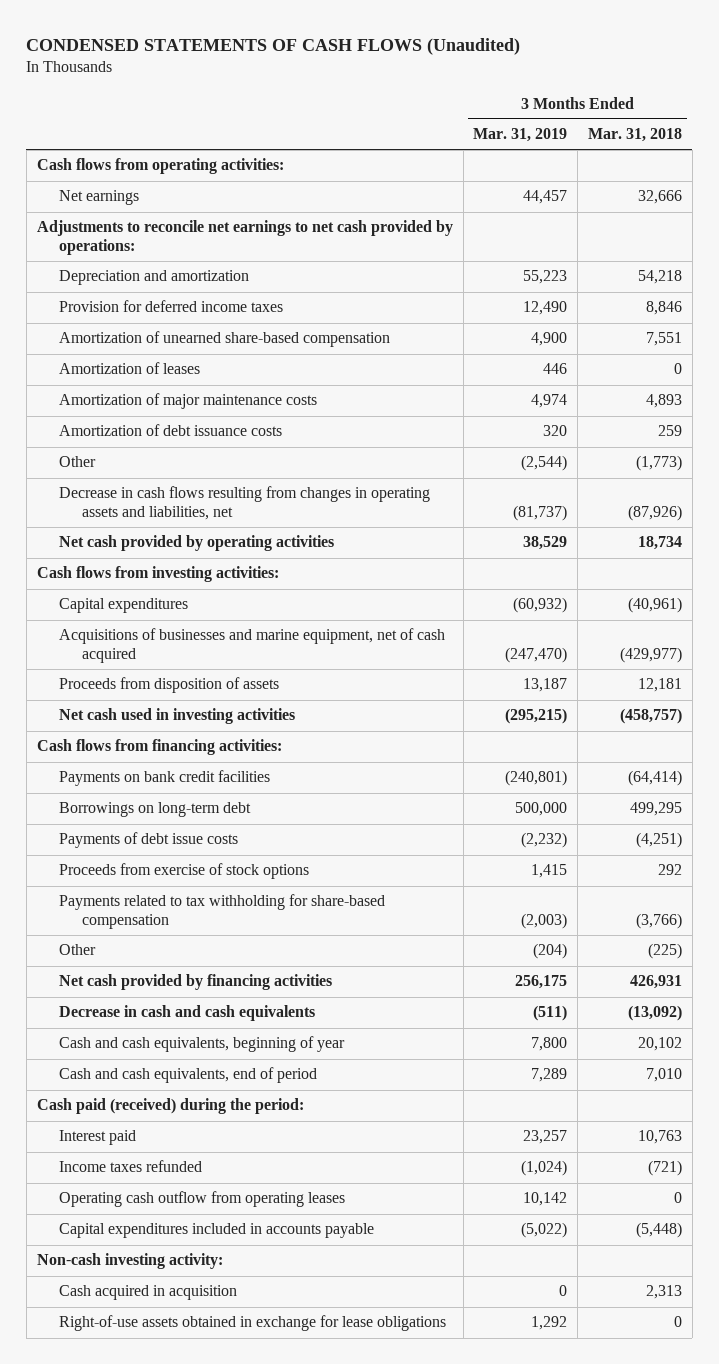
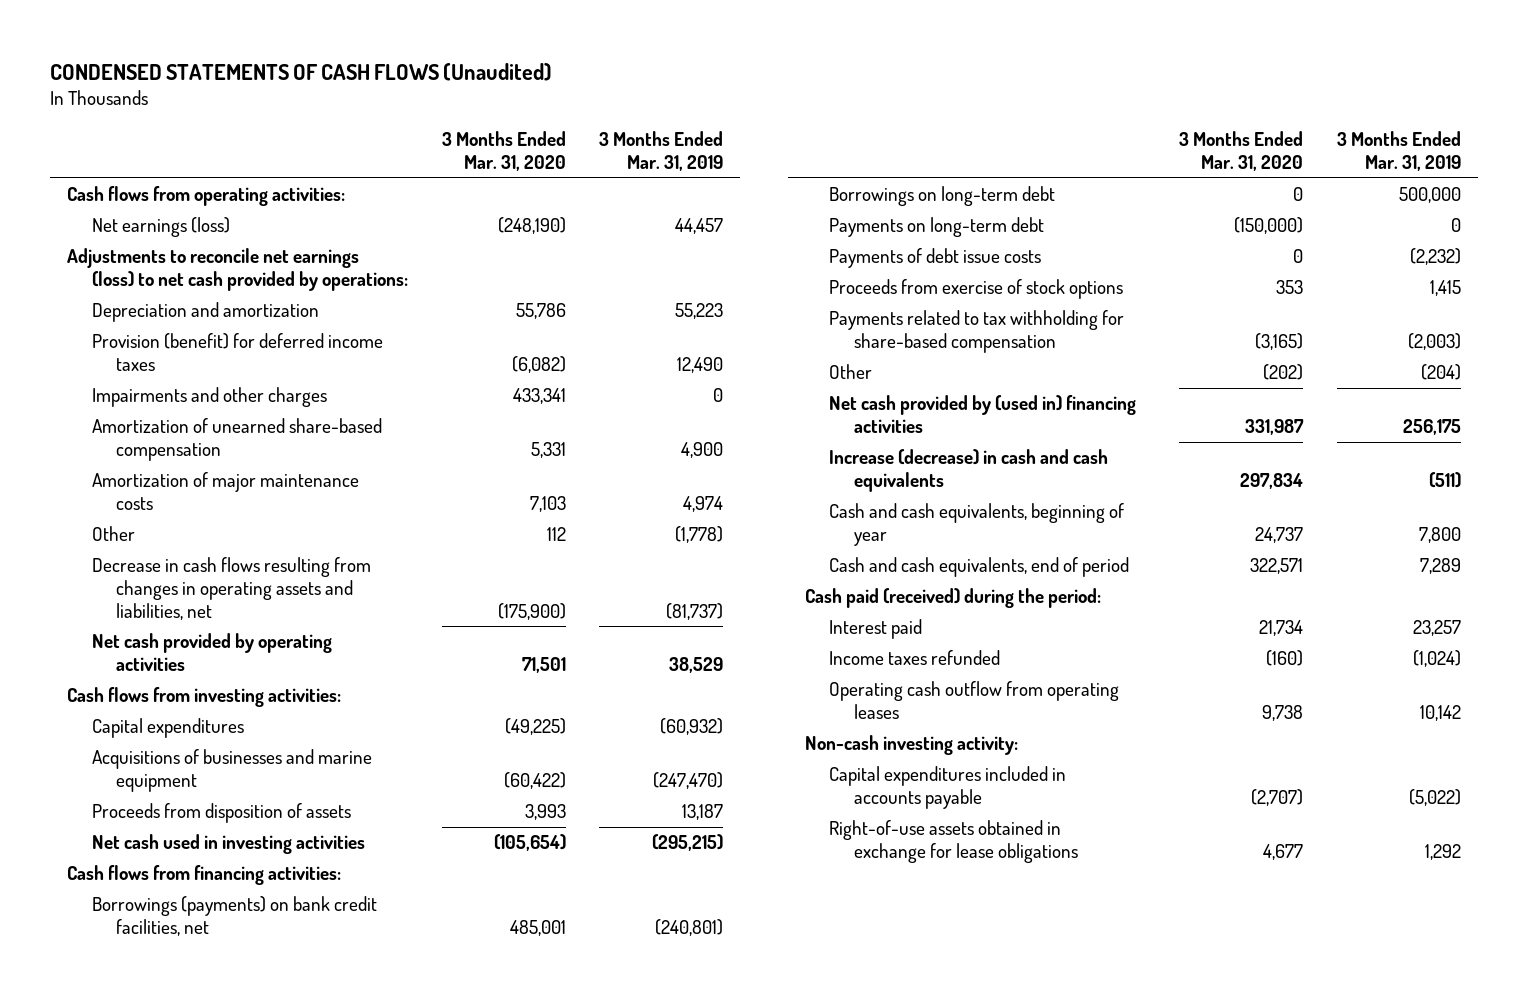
[587,128,682,143] Mar. 31, 2018 -> none
none -> [441,131,566,172] 3 Months Ended Mar. 31, 2020
[59,190,140,206] Net earnings -> [91,217,230,238] Net earnings (loss)
[36,220,453,255] Adjustments to reconcile net earnings to net cash provided by operations: -> [67,248,408,292] Adjustments to reconcile net earnings (loss) to net cash provided by operations:
[59,300,284,313] Provision for deferred income taxes -> [91,333,383,372] Provision (benefit) for deferred income taxes
none -> [91,387,327,408] Impairments and other charges
[59,362,201,375] Amortization of leases -> none
[59,424,283,437] Amortization of debt issuance costs -> none
[521,455,568,472] (2,544) -> [675,526,724,544] (1,778)
[59,628,446,663] Acquisitions of businesses and marine equipment, net of cash acquired -> [91,749,372,793] Acquisitions of businesses and marine equipment
[59,770,271,787] Payments on bank credit facilities -> [91,896,377,937] Borrowings (payments) on bank credit facilities, net
none -> [829,217,1045,238] Payments on long-term debt
[59,974,333,991] Net cash provided by financing activities -> [829,395,1137,434] Net cash provided by (used in) financing activities
[59,1005,316,1022] Decrease in cash and cash equivalents -> [829,449,1109,493] Increase (decrease) in cash and cash equivalents
[59,1285,238,1301] Cash acquired in acquisition -> none
[59,1223,375,1239] Capital expenditures included in accounts payable -> [829,766,1067,810] Capital expenditures included in accounts payable

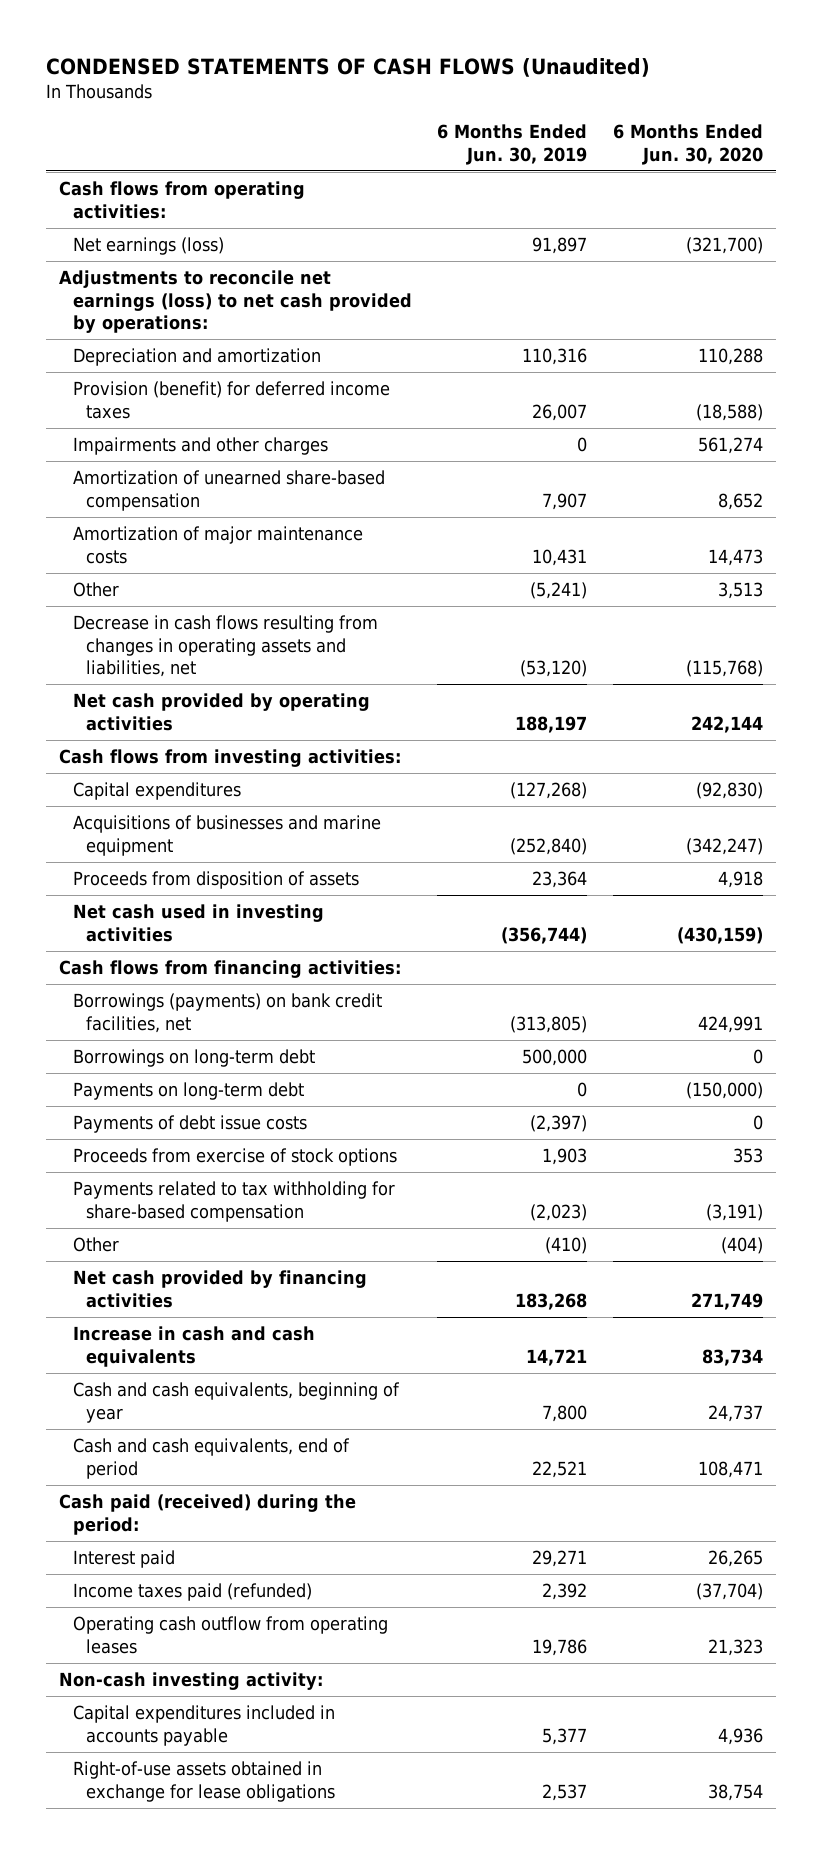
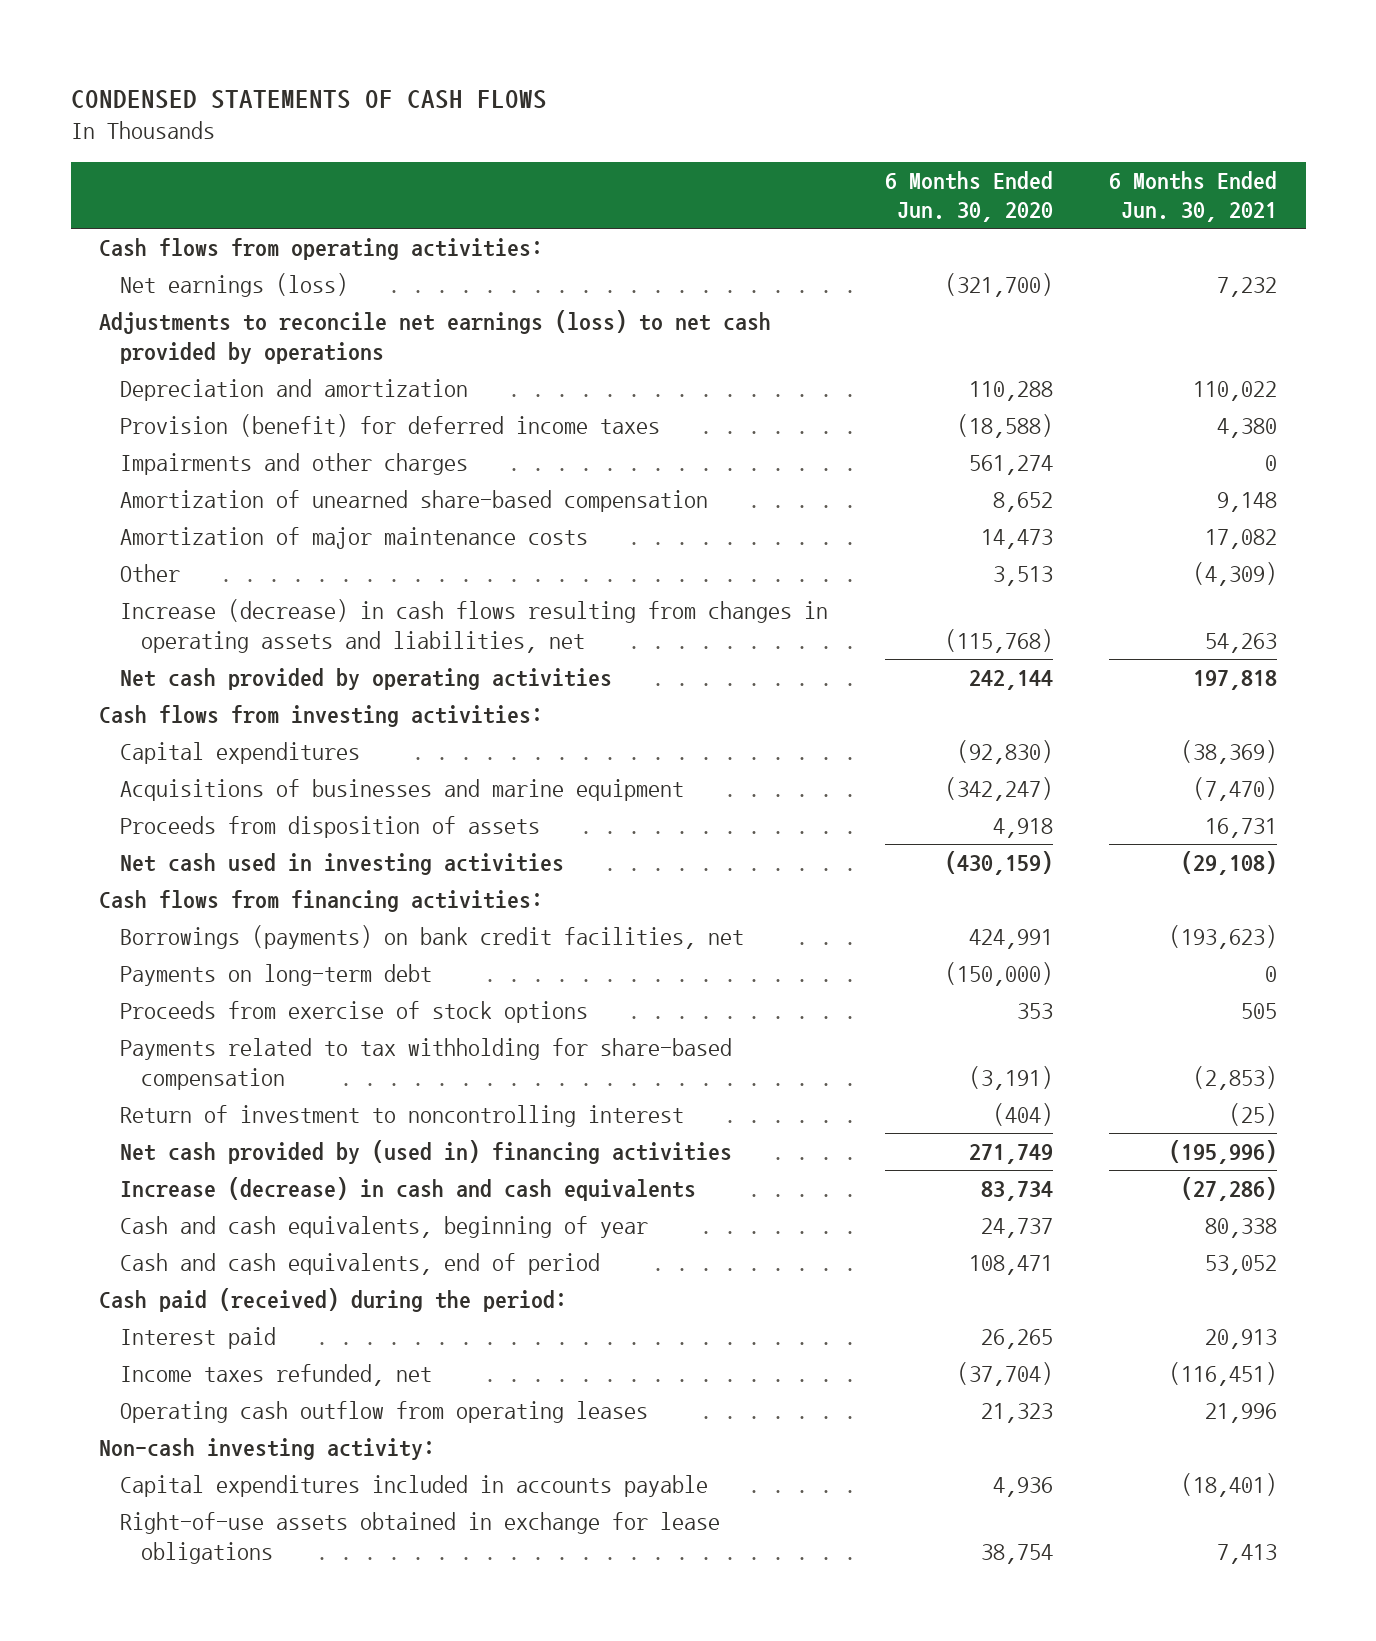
[46,57,651,77] CONDENSED STATEMENTS OF CASH FLOWS (Unaudited) -> [70,89,547,109] CONDENSED STATEMENTS OF CASH FLOWS
[437,124,588,165] 6 Months Ended Jun. 30, 2019 -> none
none -> [1109,170,1278,223] 6 Months Ended Jun. 30, 2021
[59,269,412,334] Adjustments to reconcile net earnings (loss) to net cash provided by operations: -> [99,310,772,364] Adjustments to reconcile net earnings (loss) to net cash provided by operations
[72,614,378,678] Decrease in cash flows resulting from changes in operating assets and liabilities, net -> [120,599,829,653] Increase (decrease) in cash flows resulting from changes in operating assets and liabilities, net
[72,1048,315,1067] Borrowings on long-term debt -> none
[72,1114,307,1133] Payments of debt issue costs -> none
[72,1236,119,1252] Other -> none
none -> [120,1105,685,1128] Return of investment to noncontrolling interest
[72,1269,367,1308] Net cash provided by financing activities -> [120,1140,733,1165] Net cash provided by (used in) financing activities
[72,1325,315,1367] Increase in cash and cash equivalents -> [120,1177,697,1202] Increase (decrease) in cash and cash equivalents
[72,1582,312,1601] Income taxes paid (refunded) -> [120,1364,433,1387] Income taxes refunded, net

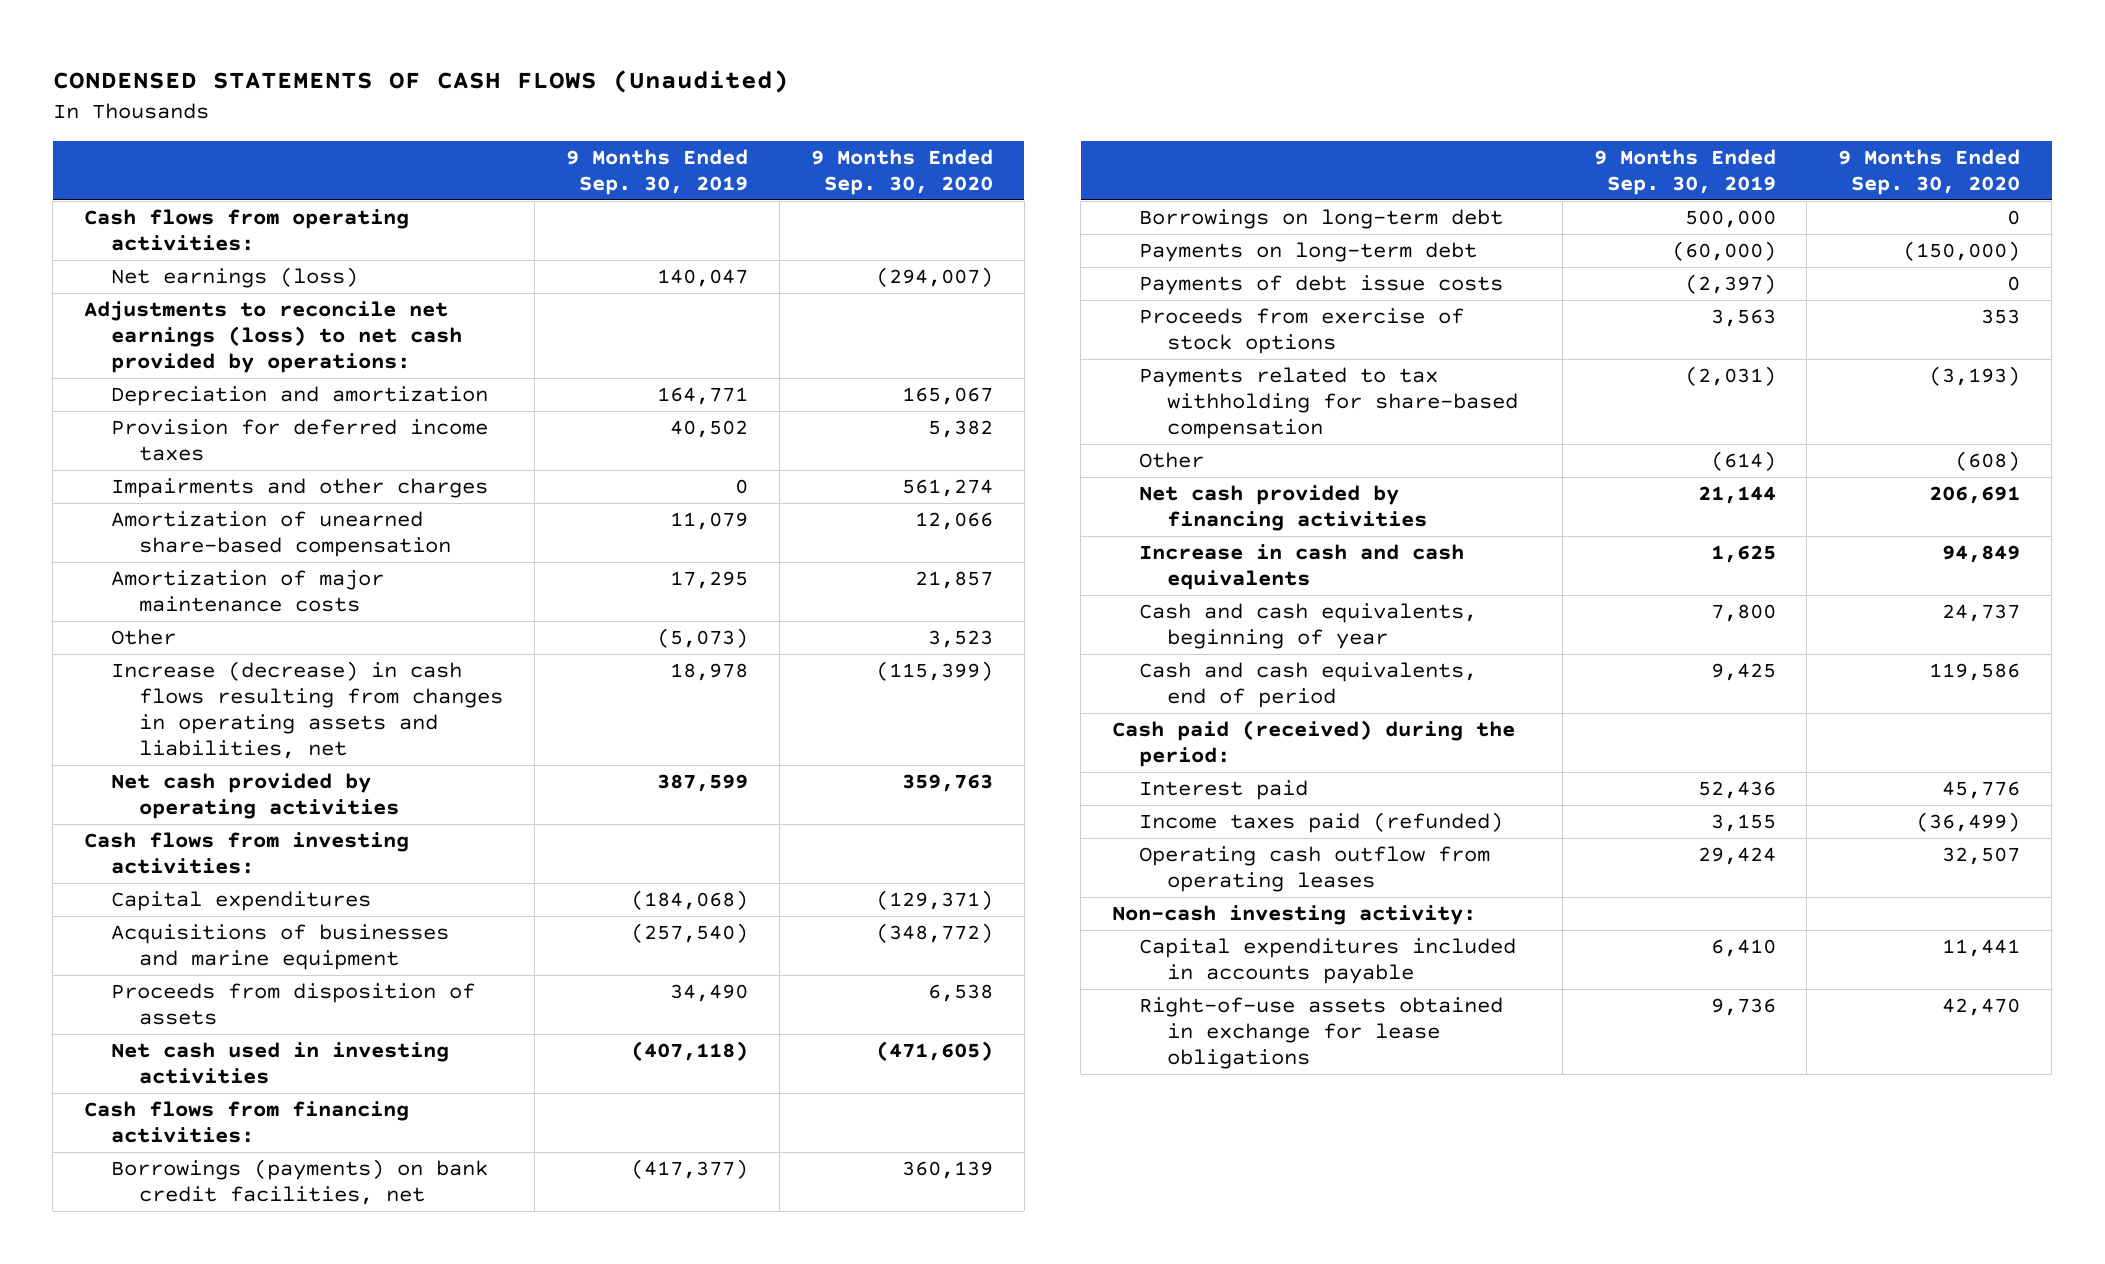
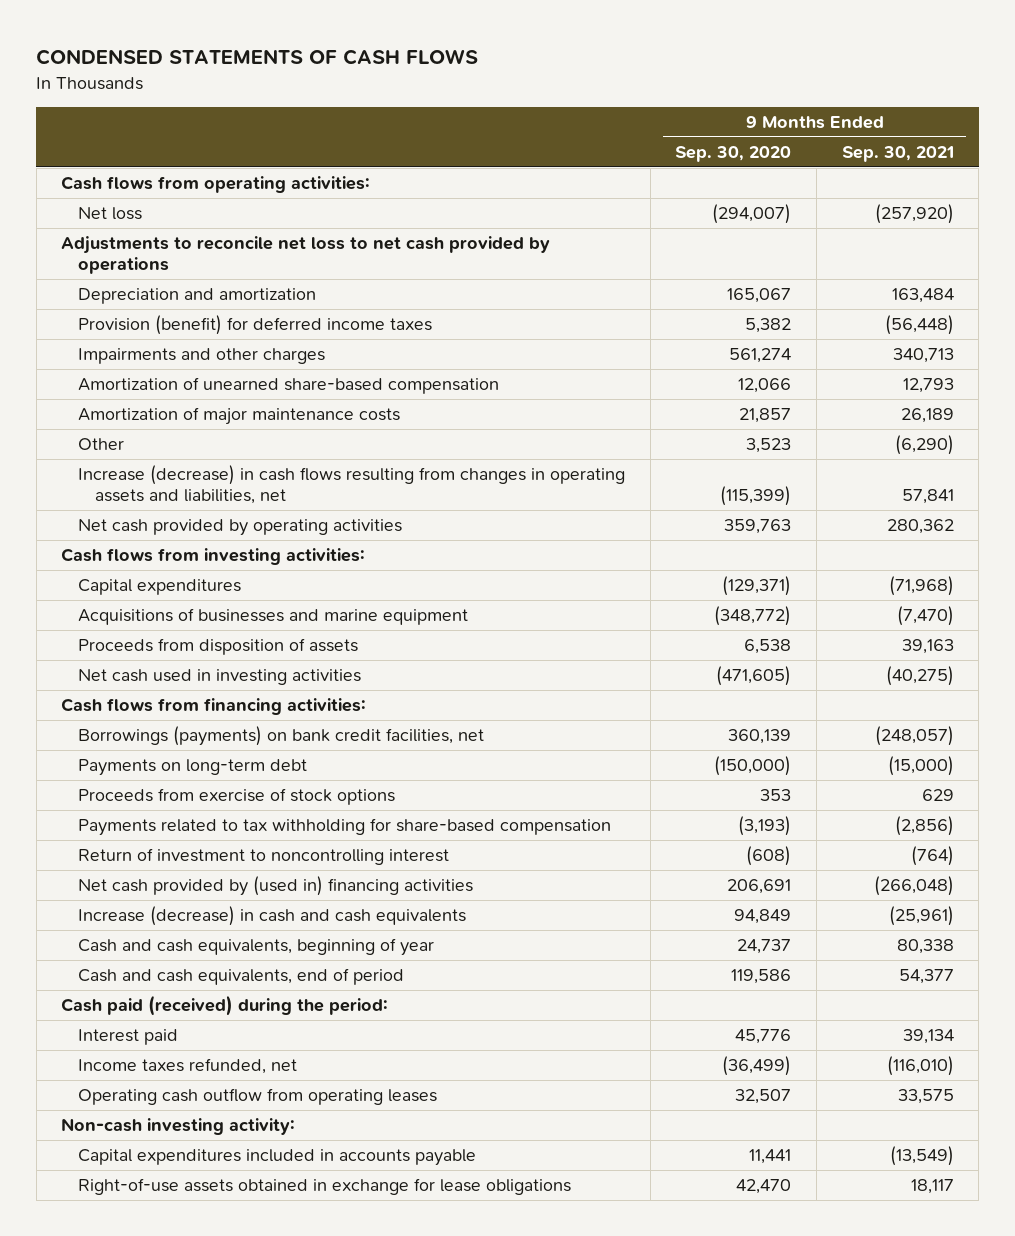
[52,69,789,93] CONDENSED STATEMENTS OF CASH FLOWS (Unaudited) -> [36,49,479,66] CONDENSED STATEMENTS OF CASH FLOWS
[565,148,748,195] 9 Months Ended Sep. 30, 2019 -> none
none -> [841,145,954,162] Sep. 30, 2021
[111,267,359,289] Net earnings (loss) -> [78,207,143,221] Net loss
[84,301,463,374] Adjustments to reconcile net earnings (loss) to net cash provided by operations: -> [61,236,551,274] Adjustments to reconcile net loss to net cash provided by operations
[111,419,489,462] Provision for deferred income taxes -> [78,315,433,336] Provision (benefit) for deferred income taxes
[1139,209,1504,230] Borrowings on long-term debt -> none
[1139,275,1504,296] Payments of debt issue costs -> none
[1139,452,1205,469] Other -> none
none -> [78,848,450,866] Return of investment to noncontrolling interest
[1139,485,1427,532] Net cash provided by financing activities -> [78,876,474,897] Net cash provided by (used in) financing activities
[1139,544,1465,591] Increase in cash and cash equivalents -> [78,906,467,927] Increase (decrease) in cash and cash equivalents
[1139,812,1504,834] Income taxes paid (refunded) -> [78,1058,298,1075] Income taxes refunded, net

